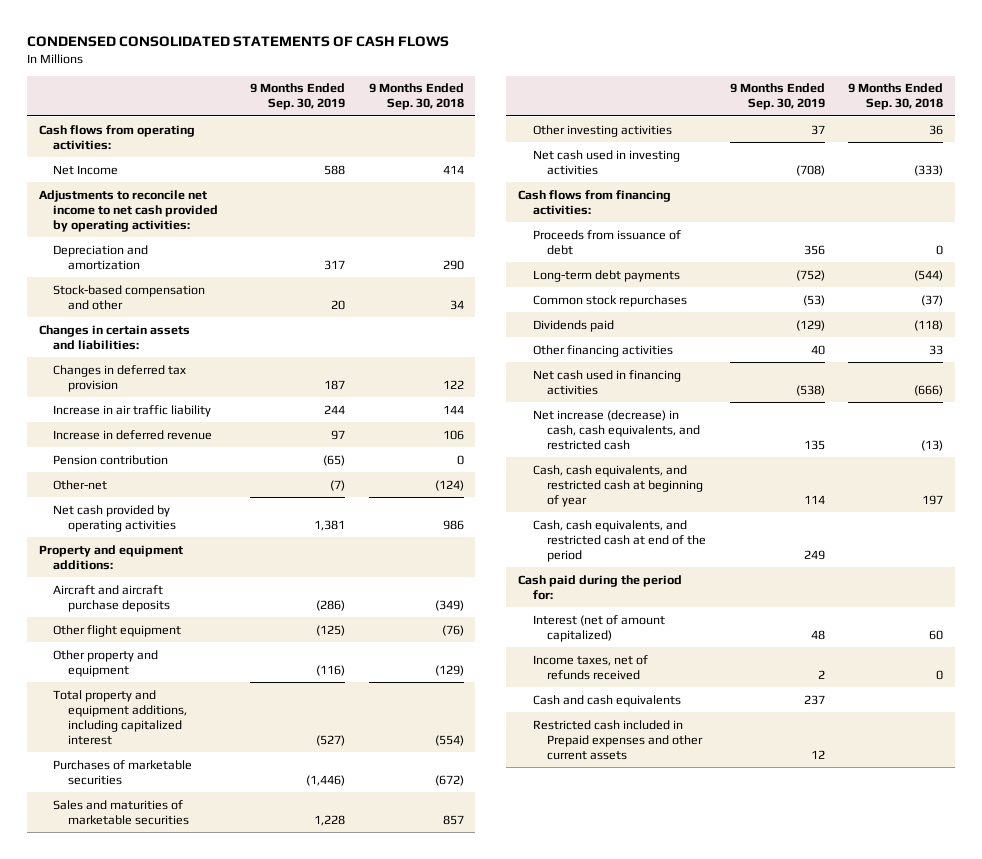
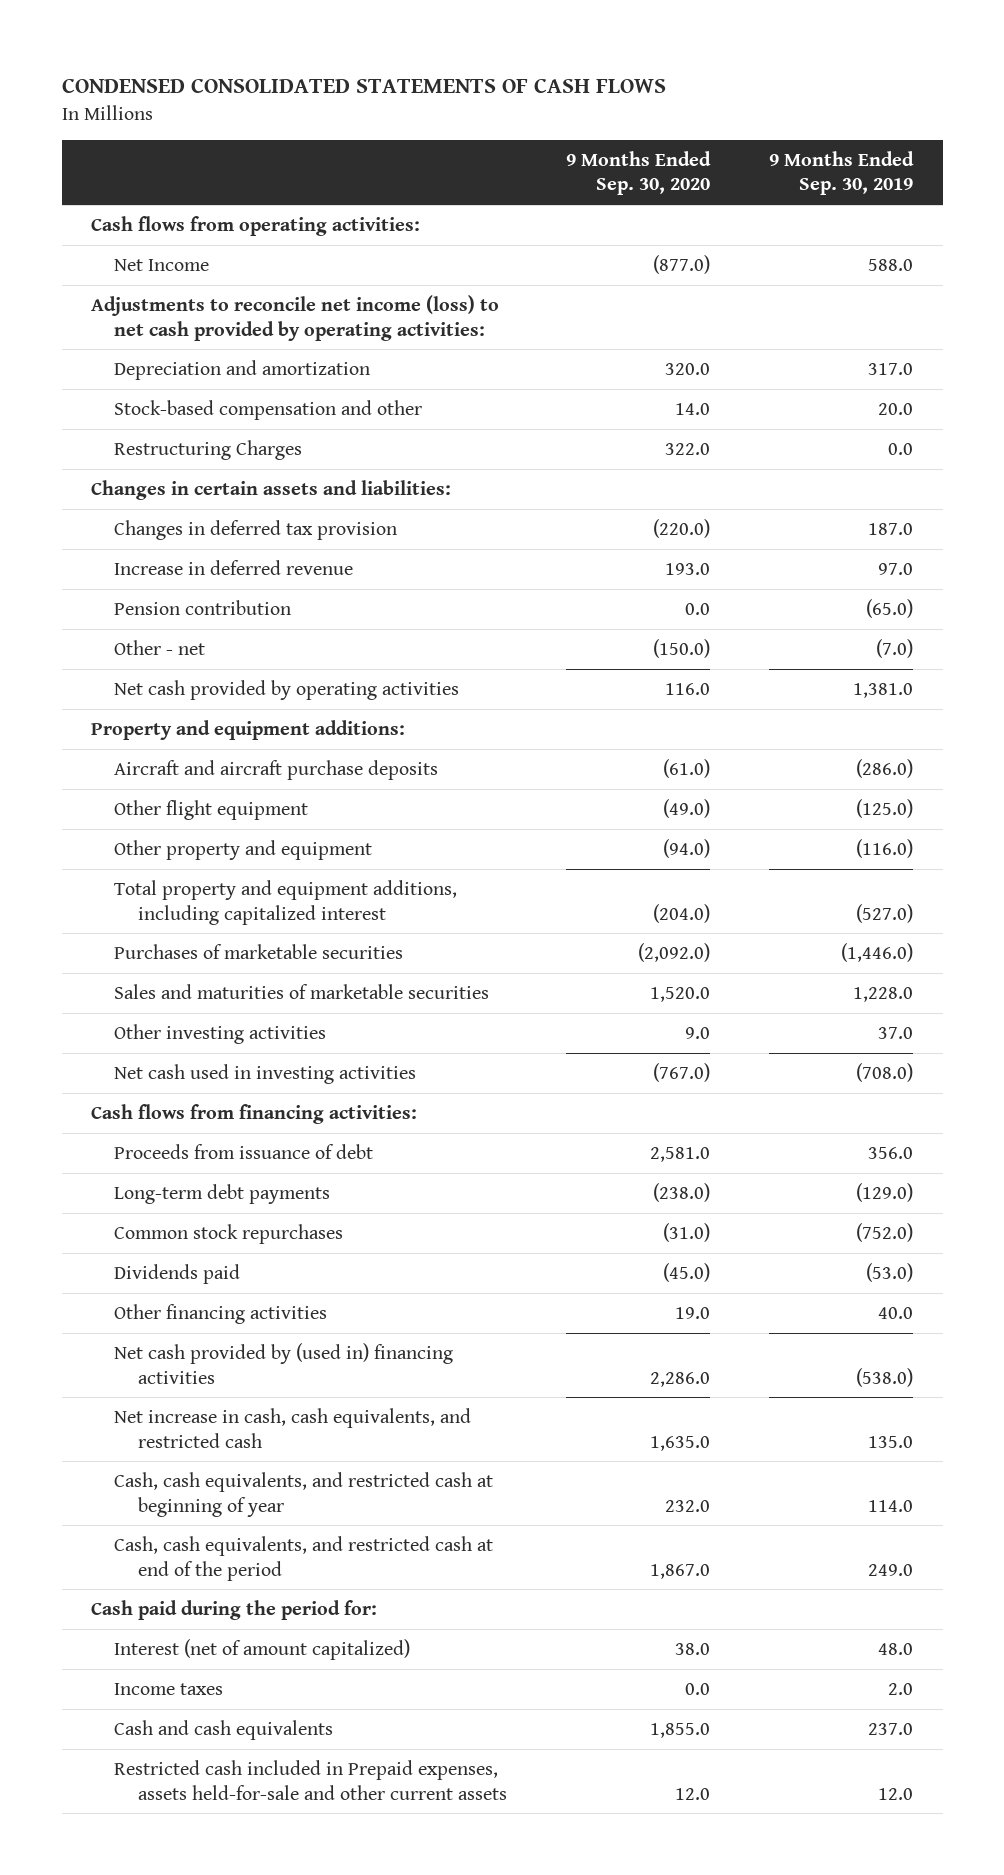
[368,83,464,111] 9 Months Ended Sep. 30, 2018 -> none
none -> [565,150,711,196] 9 Months Ended Sep. 30, 2020
[324,164,346,175] 588 -> [867,259,913,272] 588.0
[38,189,219,232] Adjustments to reconcile net income to net cash provided by operating activities: -> [91,295,500,341] Adjustments to reconcile net income (loss) to net cash provided by operating activities:
[324,259,346,270] 317 -> [867,363,913,376] 317.0
[331,299,346,310] 20 -> [877,403,913,416] 20.0
none -> [114,440,303,461] Restructuring Charges
[53,404,212,417] Increase in air traffic liability -> none
[324,379,346,390] 187 -> [867,523,913,536] 187.0
[331,429,346,440] 97 -> [877,563,913,576] 97.0
[323,454,346,466] (65) -> [865,599,913,619] (65.0)
[53,479,108,490] Other-net -> [114,640,206,656] Other - net
[330,479,346,491] (7) -> [875,639,913,659] (7.0)
[314,519,346,531] 1,381 -> [852,683,913,699] 1,381.0
[316,599,346,611] (286) -> [855,759,913,779] (286.0)
[316,624,346,636] (125) -> [855,799,913,819] (125.0)
[316,664,346,676] (116) -> [855,839,913,859] (116.0)
[316,734,346,746] (527) -> [855,903,913,923] (527.0)
[306,774,346,786] (1,446) -> [840,943,913,963] (1,446.0)
[314,814,346,826] 1,228 -> [852,987,913,1003] 1,228.0
[810,124,825,135] 37 -> [877,1027,913,1040] 37.0
[795,164,825,176] (708) -> [855,1063,913,1083] (708.0)
[803,244,825,255] 356 -> [867,1147,913,1160] 356.0
[795,269,825,281] (752) -> [855,1183,913,1203] (129.0)
[802,294,825,306] (53) -> [855,1223,913,1243] (752.0)
[795,319,825,331] (129) -> [865,1263,913,1283] (53.0)
[810,344,825,355] 40 -> [877,1307,913,1320] 40.0
[532,369,681,395] Net cash used in financing activities -> [114,1343,454,1384] Net cash provided by (used in) financing activities
[795,384,825,396] (538) -> [855,1367,913,1387] (538.0)
[532,409,701,450] Net increase (decrease) in cash, cash equivalents, and restricted cash -> [114,1408,472,1448] Net increase in cash, cash equivalents, and restricted cash
[803,439,825,450] 135 -> [867,1435,913,1448] 135.0
[803,494,825,504] 114 -> [867,1499,913,1512] 114.0
[803,549,825,560] 249 -> [867,1563,913,1576] 249.0
[810,629,825,640] 48 -> [877,1643,913,1656] 48.0
[532,654,648,680] Income taxes, net of refunds received -> [114,1683,224,1696] Income taxes
[817,669,825,679] 2 -> [887,1683,913,1696] 2.0
[803,694,825,705] 237 -> [867,1723,913,1736] 237.0
[532,719,704,760] Restricted cash included in Prepaid expenses and other current assets -> [114,1760,507,1800] Restricted cash included in Prepaid expenses, assets held-for-sale and other current assets
[810,749,825,759] 12 -> [877,1787,913,1800] 12.0

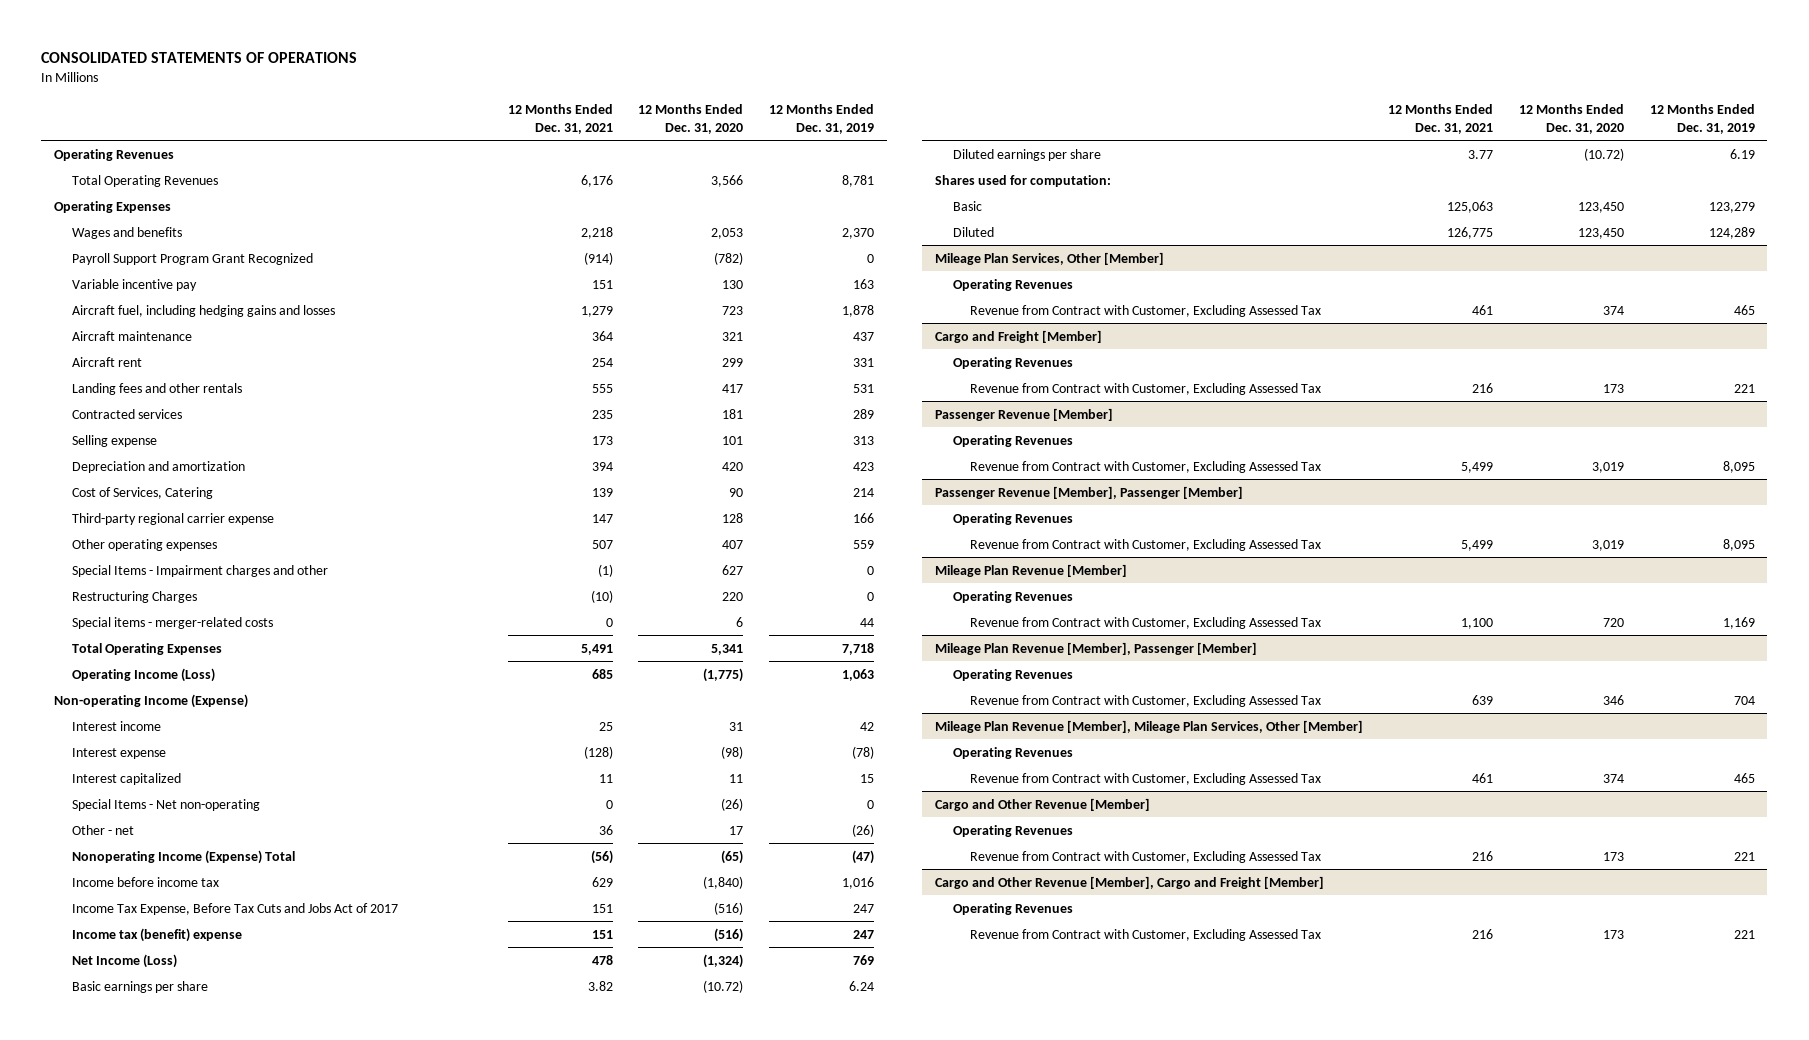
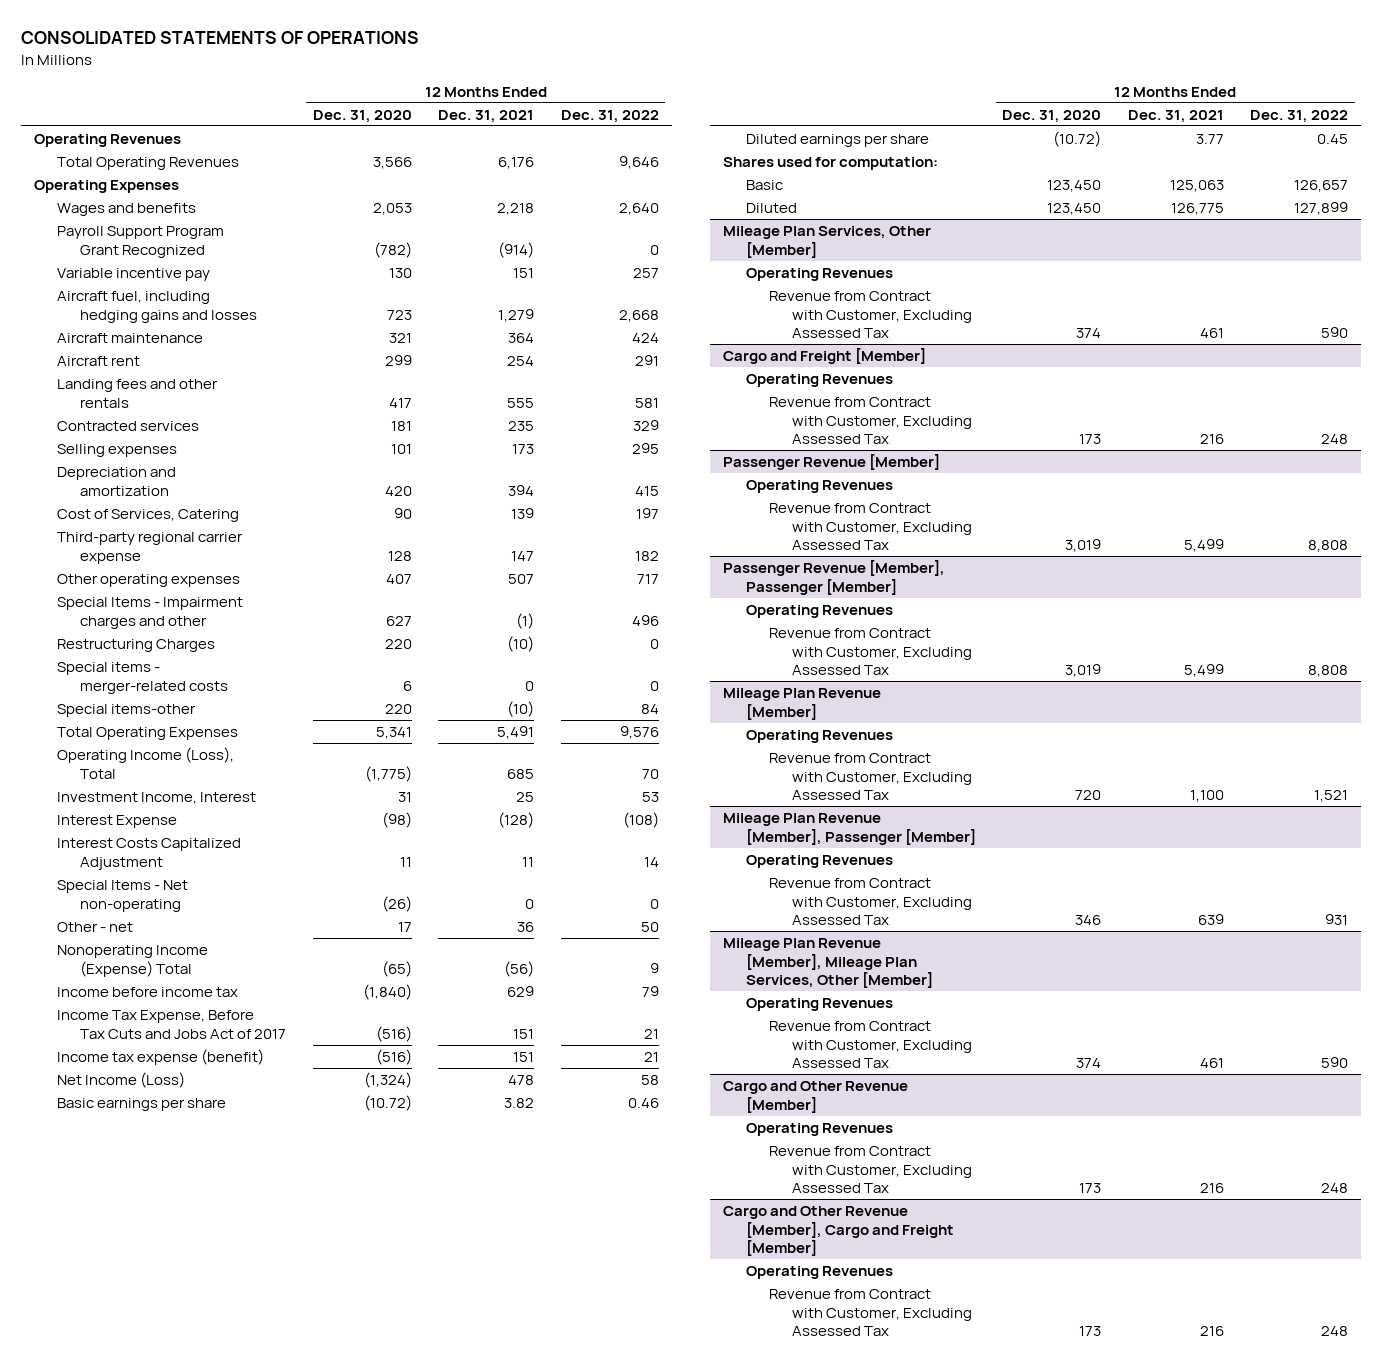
[768,103,874,134] 12 Months Ended Dec. 31, 2019 -> none
none -> [560,109,659,123] Dec. 31, 2022
[71,434,157,447] Selling expense -> [56,444,177,458] Selling expenses
none -> [56,704,196,718] Special items-other
[54,693,249,708] Non-operating Income (Expense) -> none
[71,667,215,682] Operating Income (Loss) -> [56,747,234,779] Operating Income (Loss), Total
[71,720,161,731] Interest income -> [56,792,256,805] Investment Income, Interest
[71,747,166,759] Interest expense -> [56,815,177,829] Interest Expense
[71,772,181,785] Interest capitalized -> [56,838,241,870] Interest Costs Capitalized Adjustment
[71,927,242,942] Income tax (benefit) expense -> [56,1049,264,1066] Income tax expense (benefit)

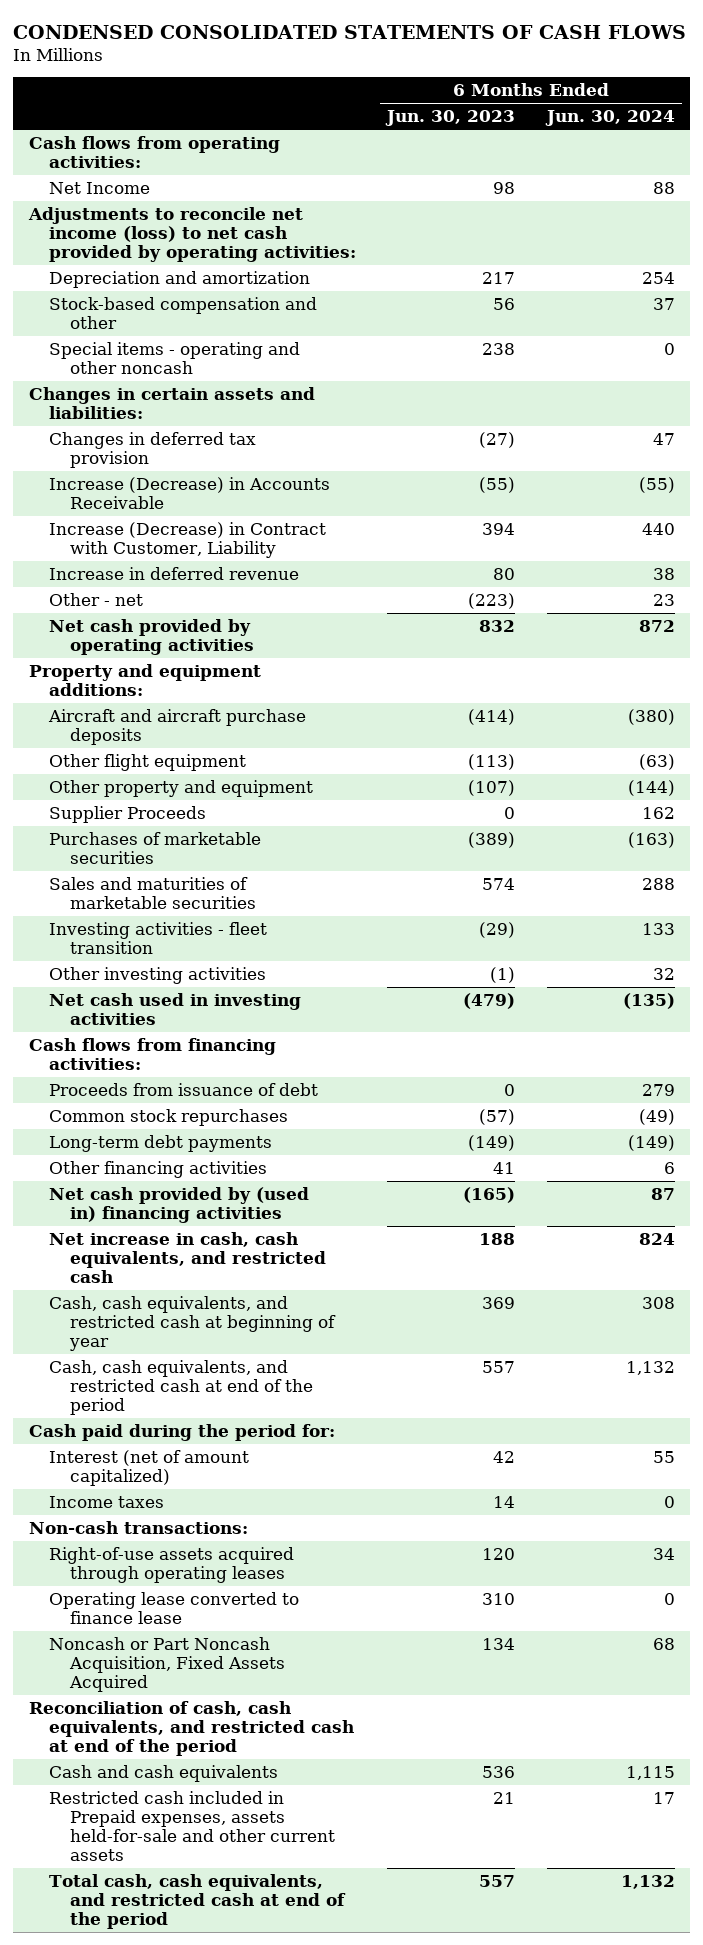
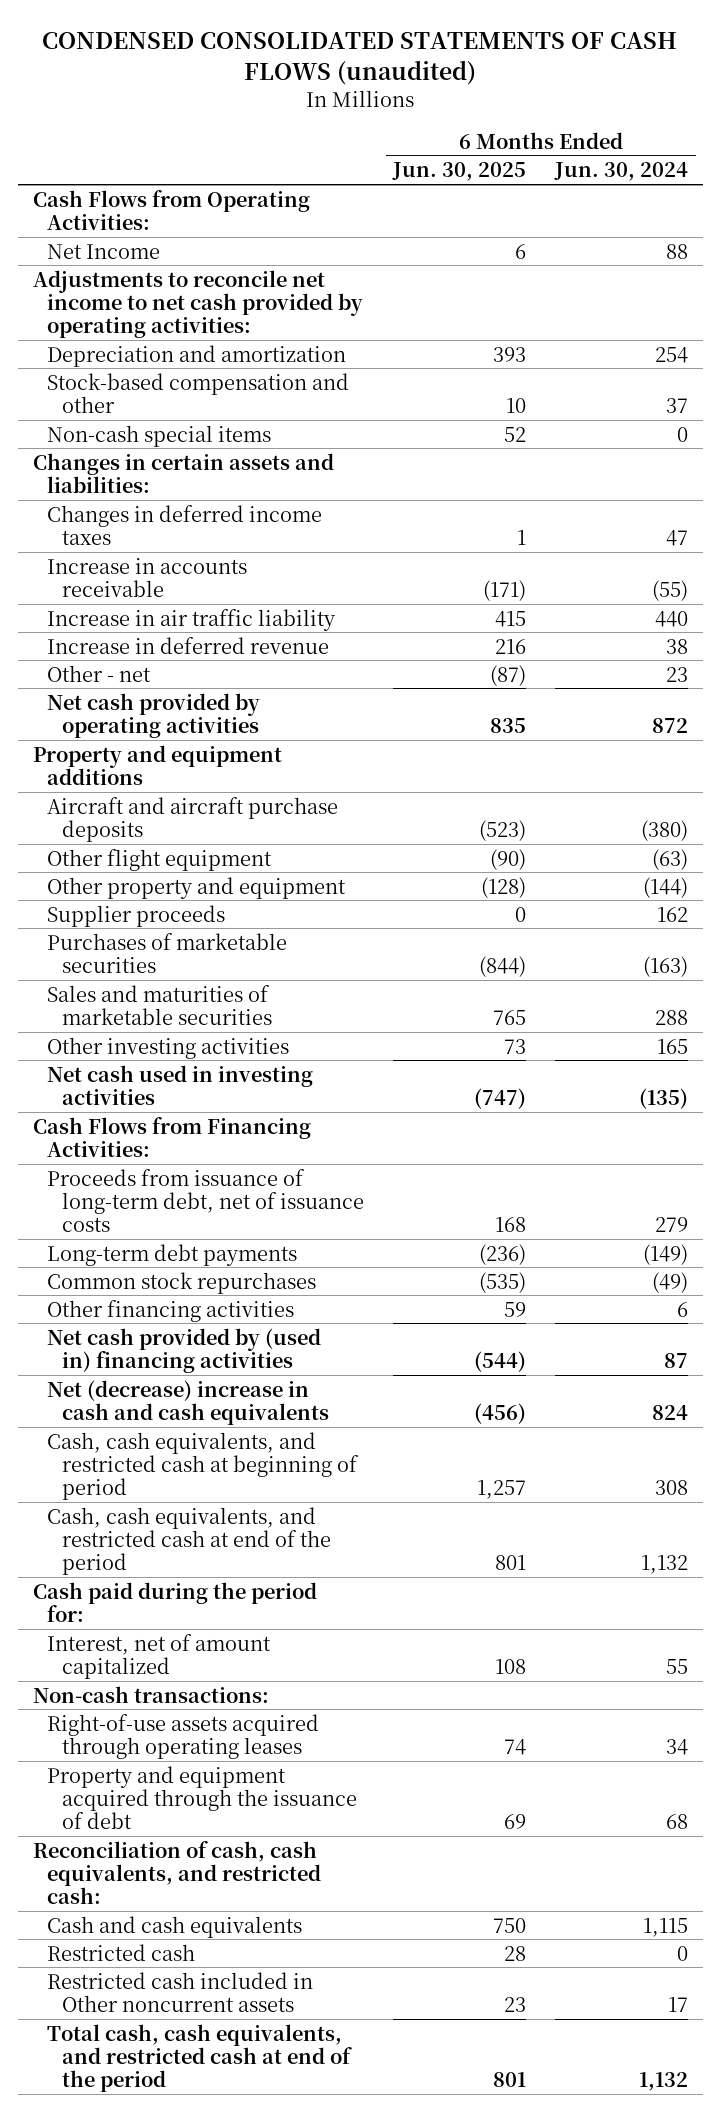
[13,24,687,39] CONDENSED CONSOLIDATED STATEMENTS OF CASH FLOWS -> [42,32,678,86] CONDENSED CONSOLIDATED STATEMENTS OF CASH FLOWS (unaudited)
[385,110,516,127] Jun. 30, 2023 -> none
none -> [392,162,527,182] Jun. 30, 2025
[28,136,280,168] Cash flows from operating activities: -> [32,189,310,230] Cash Flows from Operating Activities:
[27,207,357,262] Adjustments to reconcile net income (loss) to net cash provided by operating activities: -> [32,269,364,339] Adjustments to reconcile net income to net cash provided by operating activities:
[49,342,301,374] Special items - operating and other noncash -> none
none -> [47,424,272,447] Non-cash special items
[49,432,257,468] Changes in deferred tax provision -> [47,504,323,545] Changes in deferred income taxes
[49,477,331,509] Increase (Decrease) in Accounts Receivable -> [47,557,248,597] Increase in accounts receivable
[49,522,327,558] Increase (Decrease) in Contract with Customer, Liability -> [47,608,337,631] Increase in air traffic liability
[28,664,261,696] Property and equipment additions: -> [32,744,282,785] Property and equipment additions
[49,806,207,824] Supplier Proceeds -> [47,904,226,927] Supplier proceeds
[49,922,268,954] Investing activities - fleet transition -> none
[652,968,675,981] 32 -> [657,1038,689,1054] 165
[28,1038,276,1070] Cash flows from financing activities: -> [32,1116,311,1157] Cash Flows from Financing Activities:
[49,1083,319,1097] Proceeds from issuance of debt -> [47,1168,365,1233] Proceeds from issuance of long-term debt, net of issuance costs
[49,1109,289,1127] Common stock repurchases -> [47,1271,317,1294] Common stock repurchases
[49,1232,326,1283] Net increase in cash, cash equivalents, and restricted cash -> [47,1379,330,1425] Net (decrease) increase in cash and cash equivalents
[49,1296,336,1351] Cash, cash equivalents, and restricted cash at beginning of year -> [47,1431,360,1501] Cash, cash equivalents, and restricted cash at beginning of period
[49,1496,165,1509] Income taxes -> none
[49,1450,250,1486] Interest (net of amount capitalized) -> [47,1633,272,1679] Interest, net of amount capitalized
[49,1592,300,1624] Operating lease converted to finance lease -> none
[49,1637,285,1692] Noncash or Part Noncash Acquisition, Fixed Assets Acquired -> [47,1765,358,1830] Property and equipment acquired through the issuance of debt
[28,1701,355,1756] Reconciliation of cash, cash equivalents, and restricted cash at end of the period -> [32,1840,322,1905] Reconciliation of cash, cash equivalents, and restricted cash:
none -> [47,1943,196,1961] Restricted cash
[49,1791,335,1861] Restricted cash included in Prepaid expenses, assets held-for-sale and other current assets -> [47,1971,314,2012] Restricted cash included in Other noncurrent assets

